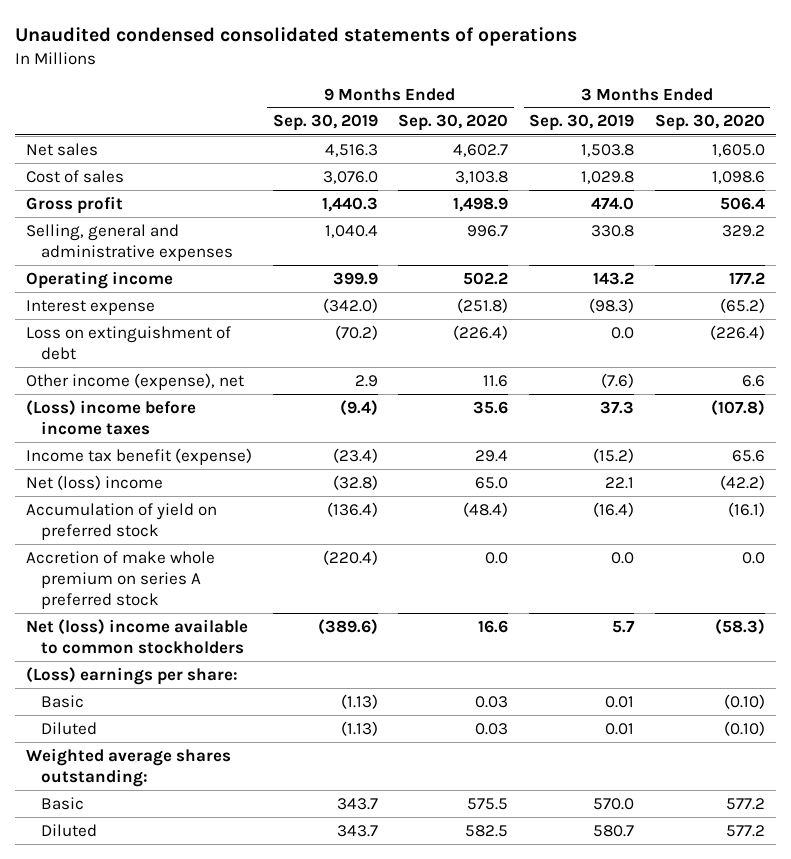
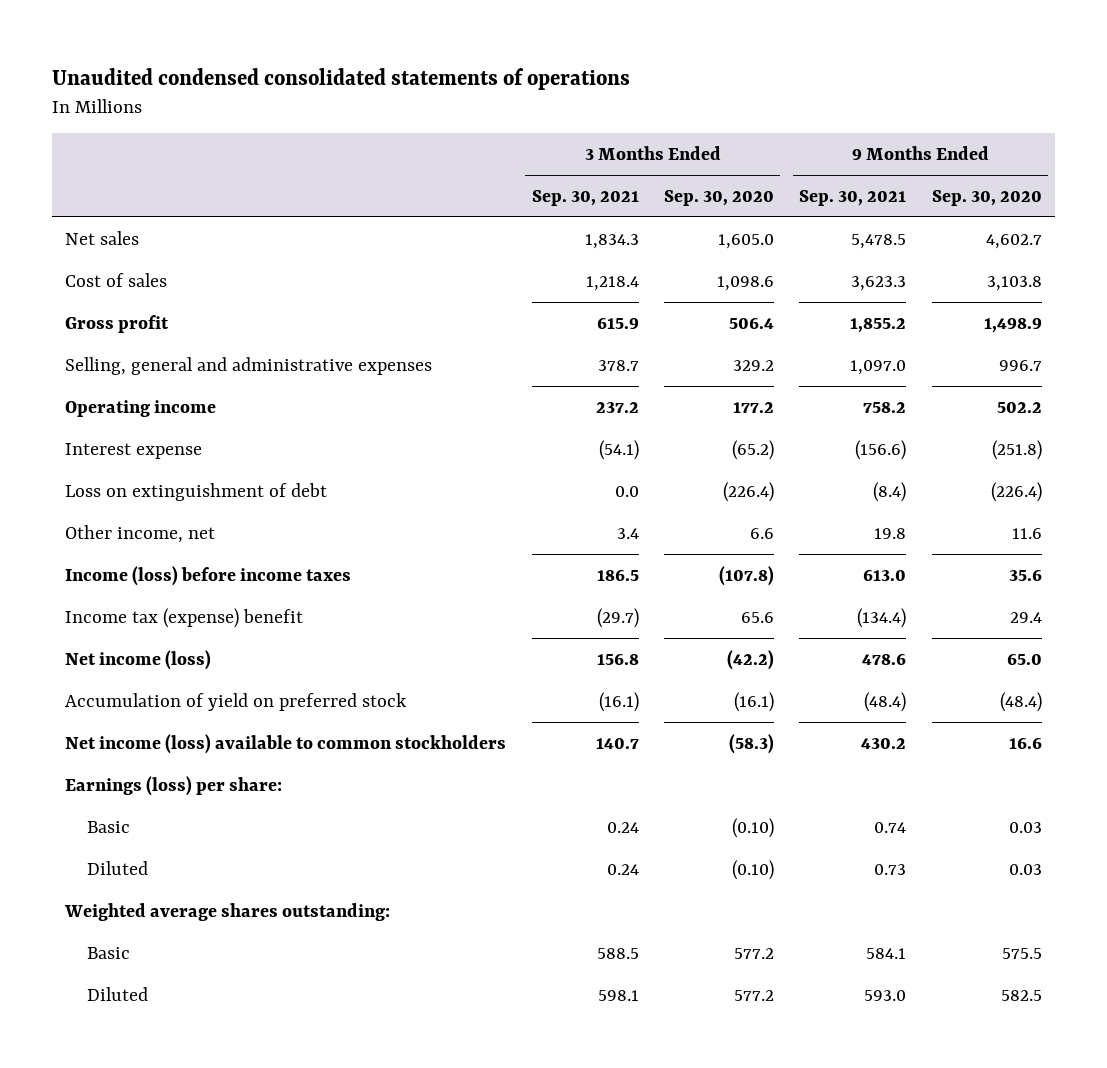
[272,114,378,132] Sep. 30, 2019 -> none
[529,114,635,132] Sep. 30, 2019 -> none
none -> [531,189,639,206] Sep. 30, 2021
none -> [799,189,907,206] Sep. 30, 2021
[25,372,244,390] Other income (expense), net -> [65,524,216,543] Other income, net
[25,399,196,435] (Loss) income before income taxes -> [65,565,352,586] Income (loss) before income taxes
[25,447,252,465] Income tax benefit (expense) -> [65,607,304,628] Income tax (expense) benefit
[25,474,163,490] Net (loss) income -> [65,649,212,670] Net income (loss)
[25,550,215,609] Accretion of make whole premium on series A preferred stock -> none
[25,618,248,654] Net (loss) income available to common stockholders -> [65,733,507,754] Net income (loss) available to common stockholders
[25,666,238,685] (Loss) earnings per share: -> [65,775,283,796] Earnings (loss) per share:

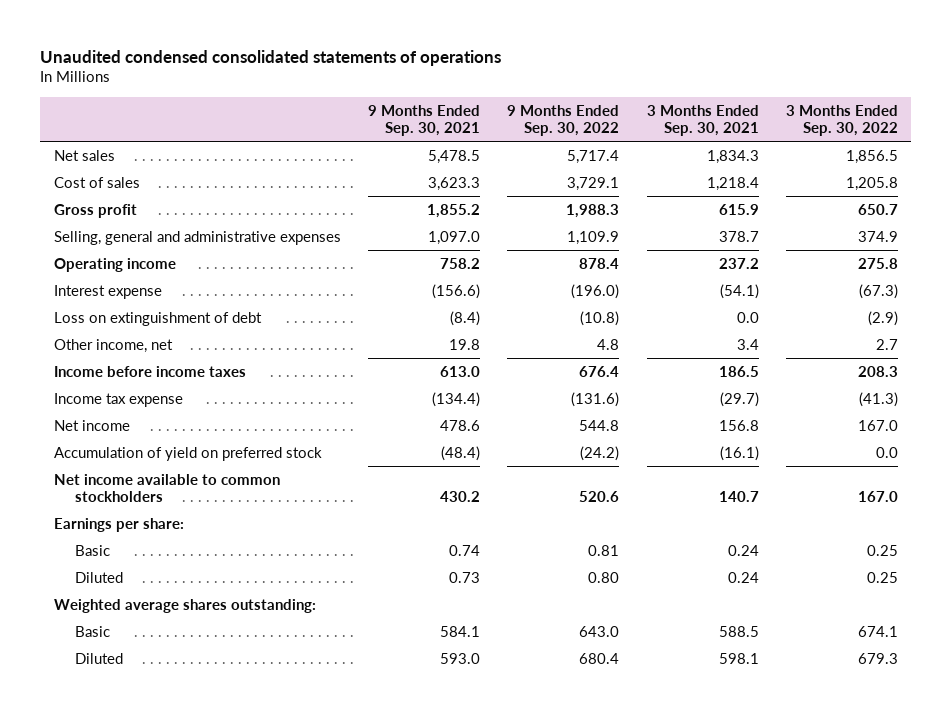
[664,189,775,206] Sep. 30, 2020 -> none
[931,189,1042,206] Sep. 30, 2020 -> none
none -> [507,104,620,137] 9 Months Ended Sep. 30, 2022
none -> [785,104,898,137] 3 Months Ended Sep. 30, 2022
[65,565,352,586] Income (loss) before income taxes -> [53,365,246,377] Income before income taxes
[65,607,304,628] Income tax (expense) benefit -> [53,392,183,407] Income tax expense
[65,649,212,670] Net income (loss) -> [53,419,130,431] Net income
[65,733,507,754] Net income (loss) available to common stockholders -> [53,473,280,503] Net income available to common stockholders
[65,775,283,796] Earnings (loss) per share: -> [53,517,184,532] Earnings per share:

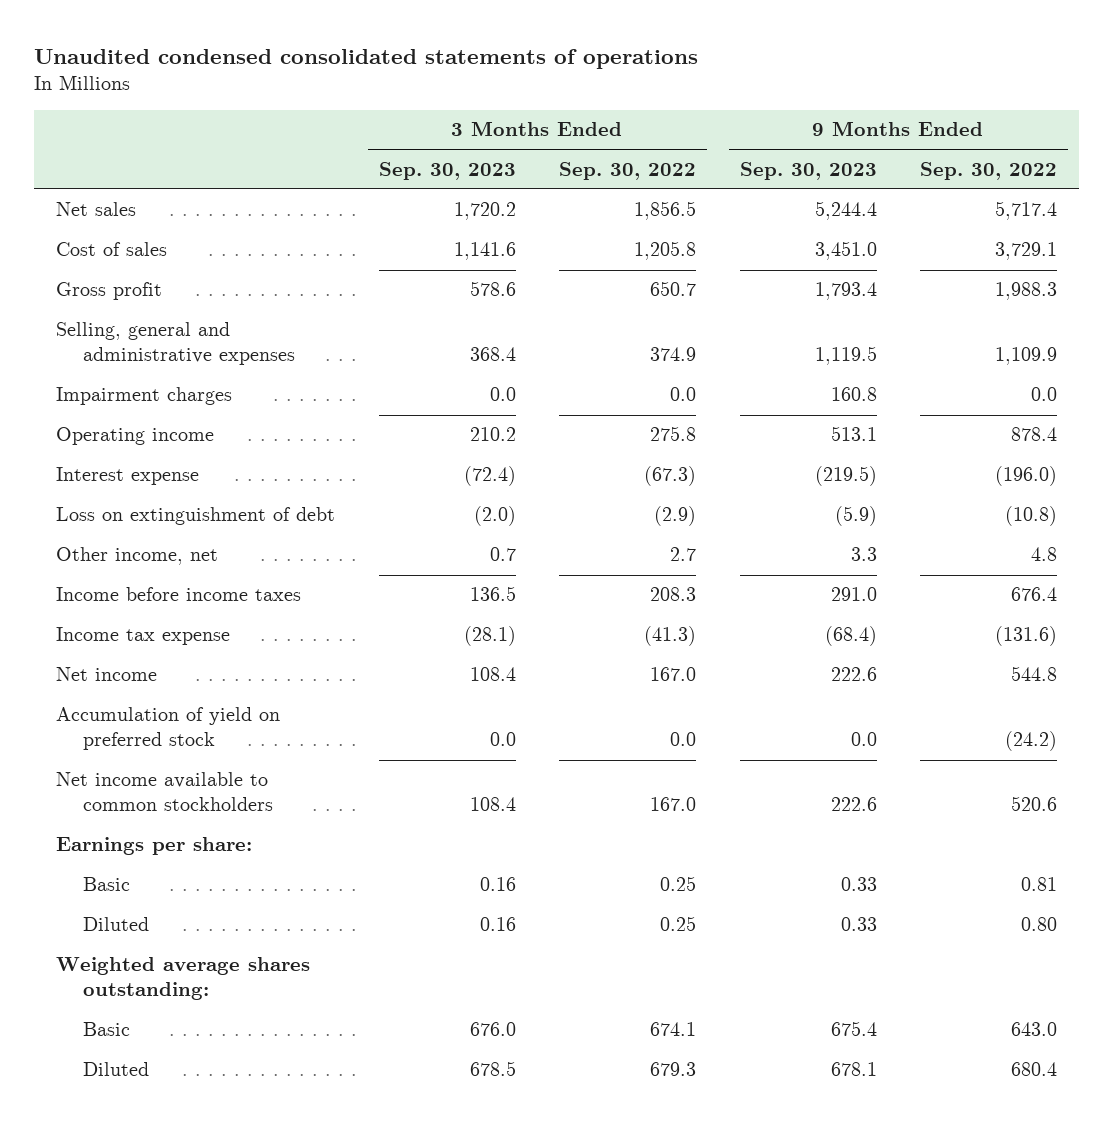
[368,104,481,137] 9 Months Ended Sep. 30, 2021 -> none
[646,104,759,137] 3 Months Ended Sep. 30, 2021 -> none
none -> [378,161,516,180] Sep. 30, 2023
none -> [739,161,877,180] Sep. 30, 2023
none -> [56,387,233,406] Impairment charges

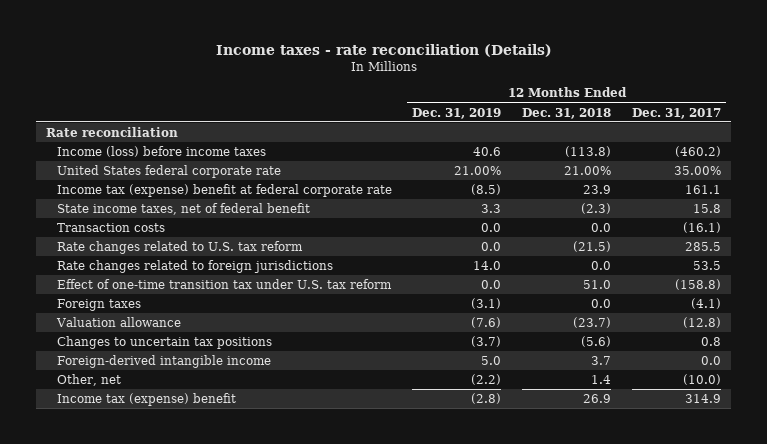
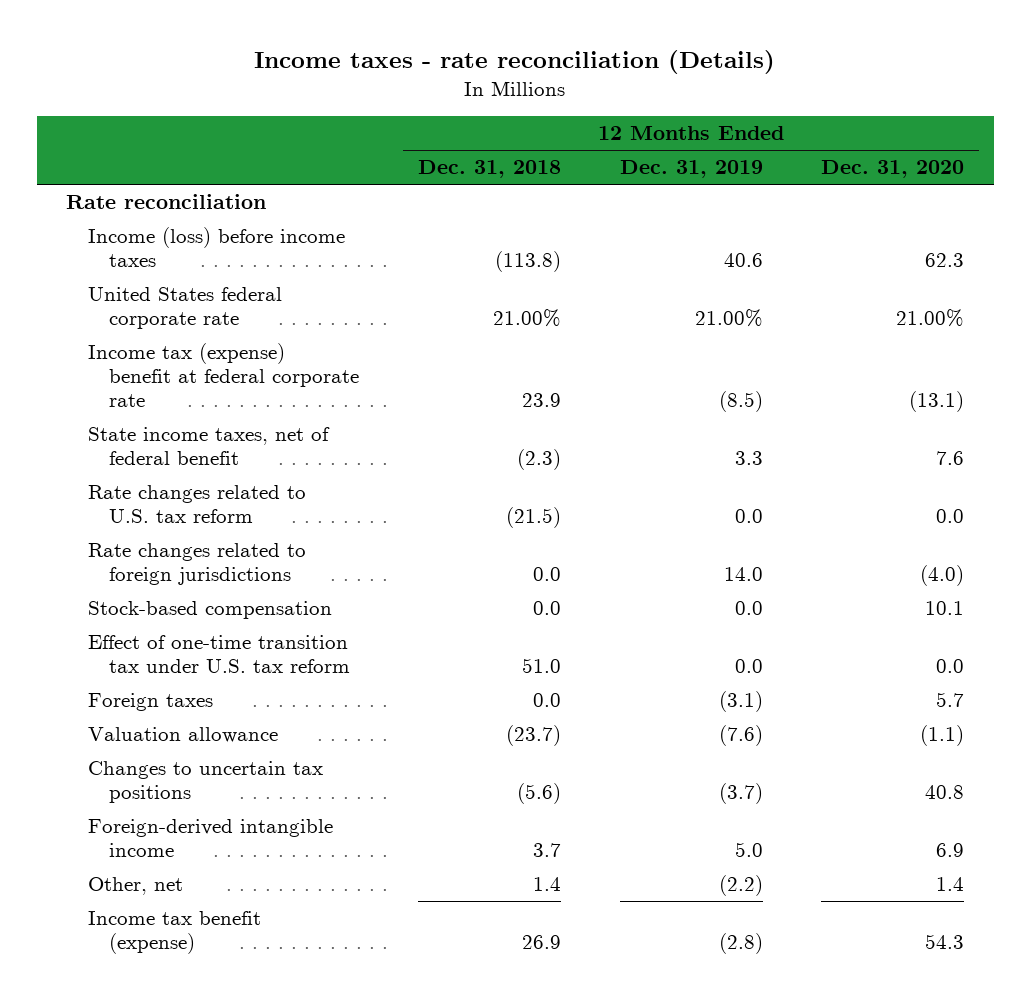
[631,107,721,119] Dec. 31, 2017 -> none
none -> [821,160,965,179] Dec. 31, 2020
[56,223,165,233] Transaction costs -> none
none -> [87,601,332,620] Stock-based compensation
[56,393,236,407] Income tax (expense) benefit -> [87,911,261,954] Income tax benefit (expense)

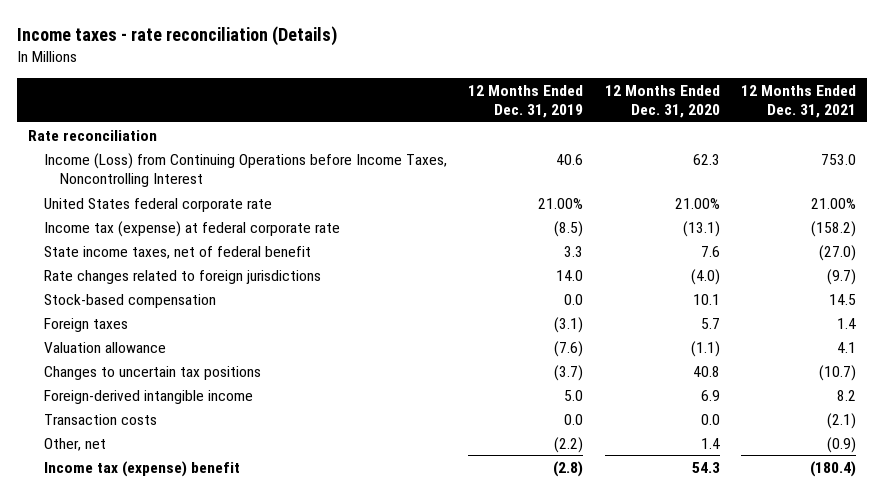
[417,160,561,179] Dec. 31, 2018 -> none
none -> [741,84,857,119] 12 Months Ended Dec. 31, 2021
[87,227,345,267] Income (loss) before income taxes -> [43,152,447,188] Income (Loss) from Continuing Operations before Income Taxes, Noncontrolling Interest
[87,343,359,407] Income tax (expense) benefit at federal corporate rate -> [43,220,340,237] Income tax (expense) at federal corporate rate
[87,485,306,523] Rate changes related to U.S. tax reform -> none
[87,635,350,673] Effect of one-time transition tax under U.S. tax reform -> none
none -> [43,413,157,425] Transaction costs
[87,911,261,954] Income tax benefit (expense) -> [43,460,240,477] Income tax (expense) benefit

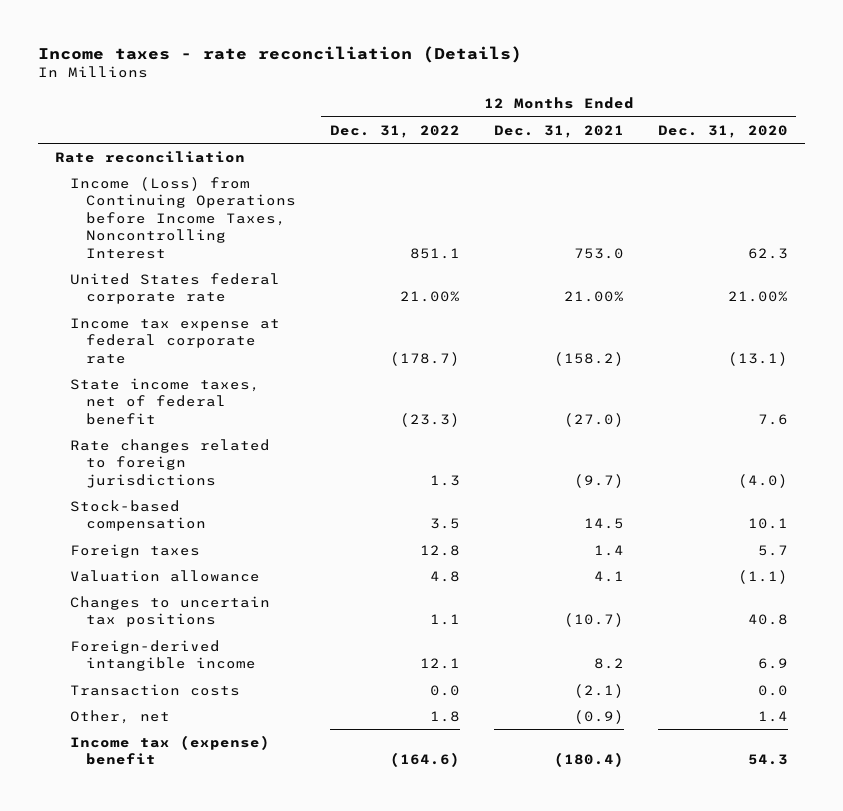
[468,84,584,119] 12 Months Ended Dec. 31, 2019 -> none
none -> [329,124,460,138] Dec. 31, 2022
[43,220,340,237] Income tax (expense) at federal corporate rate -> [70,317,281,364] Income tax expense at federal corporate rate

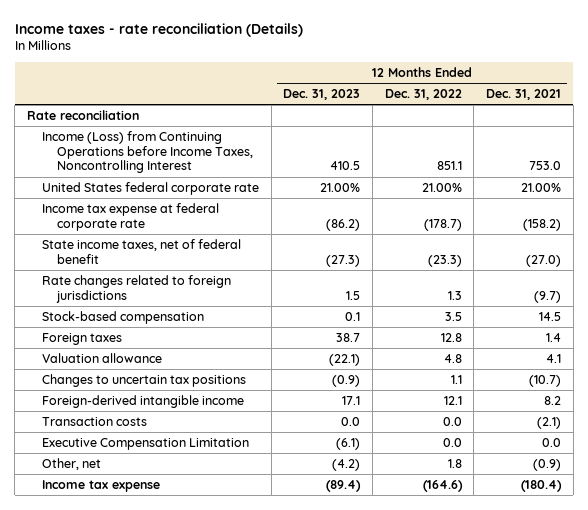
[657,124,788,138] Dec. 31, 2020 -> none
none -> [283,89,361,101] Dec. 31, 2023
none -> [42,437,250,450] Executive Compensation Limitation
[70,734,271,766] Income tax (expense) benefit -> [42,479,161,492] Income tax expense

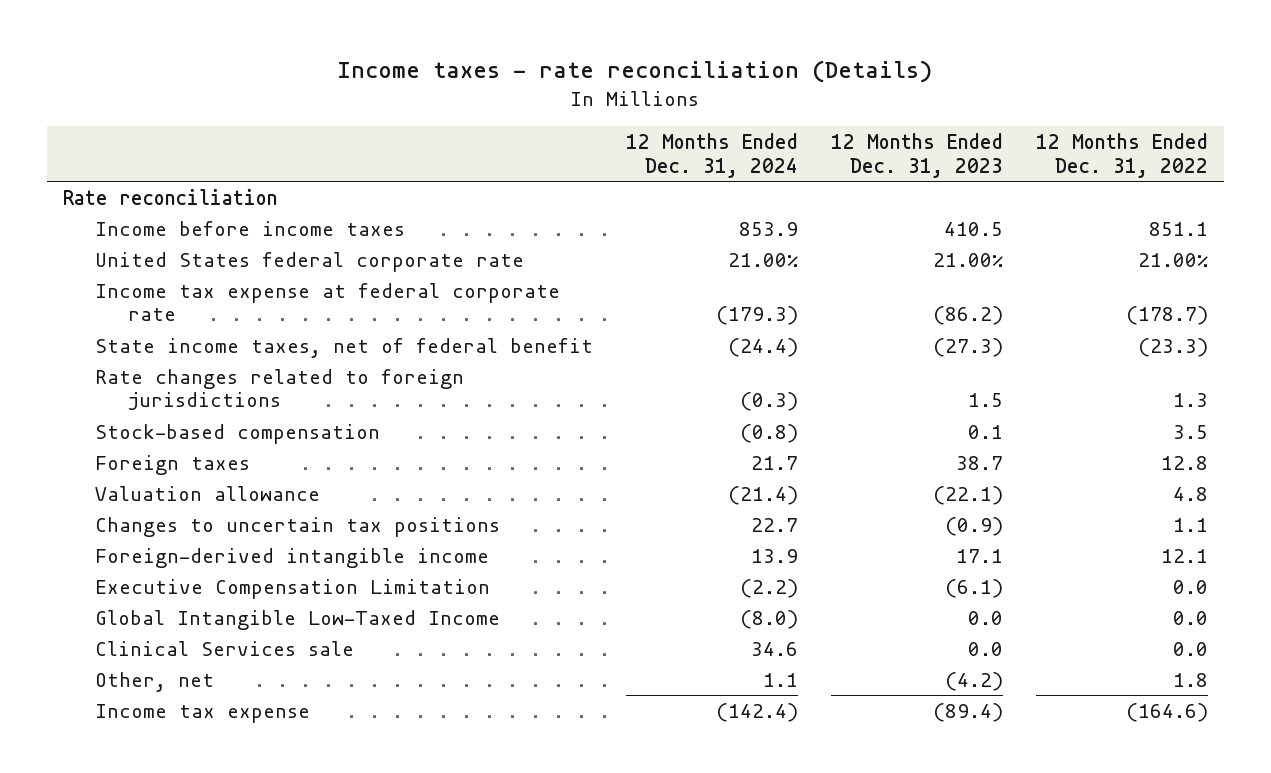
[485,89,561,101] Dec. 31, 2021 -> none
none -> [626,132,799,178] 12 Months Ended Dec. 31, 2024
[42,130,254,174] Income (Loss) from Continuing Operations before Income Taxes, Noncontrolling Interest -> [95,220,406,236] Income before income taxes
[42,416,148,426] Transaction costs -> none
none -> [95,609,501,630] Global Intangible Low-Taxed Income
none -> [95,640,355,656] Clinical Services sale

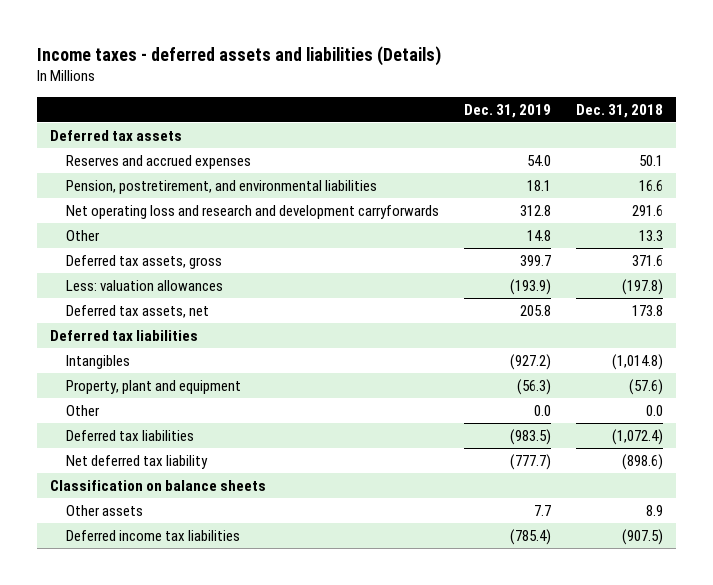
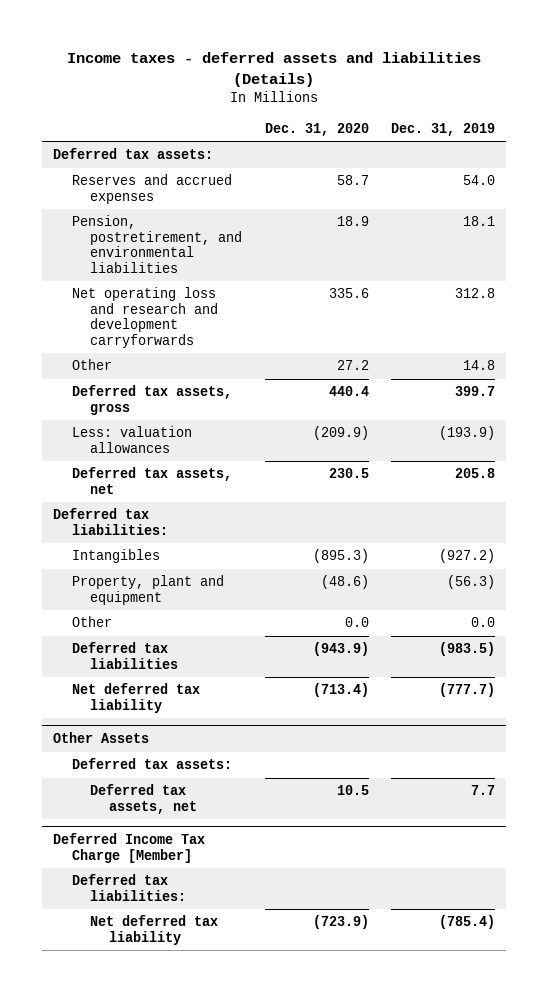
[576,103,664,118] Dec. 31, 2018 -> none
none -> [264,122,369,136] Dec. 31, 2020
[49,130,182,142] Deferred tax assets -> [53,148,214,160] Deferred tax assets:
[49,330,198,342] Deferred tax liabilities -> [53,508,168,535] Deferred tax liabilities:
[49,480,266,492] Classification on balance sheets -> none
[66,505,144,517] Other assets -> none
none -> [53,732,150,744] Other Assets
none -> [71,758,232,770] Deferred tax assets:
none -> [90,784,197,814] Deferred tax assets, net
none -> [53,833,206,863] Deferred Income Tax Charge [Member]
none -> [71,874,187,901] Deferred tax liabilities:
[66,530,241,542] Deferred income tax liabilities -> [90,915,219,945] Net deferred tax liability

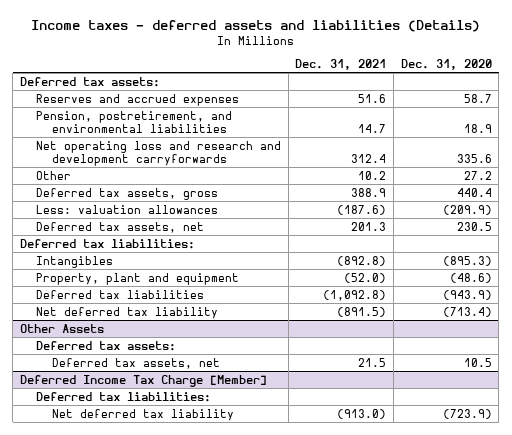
[391,122,496,136] Dec. 31, 2019 -> none
none -> [295,59,387,71] Dec. 31, 2021
[71,616,112,628] Other -> none

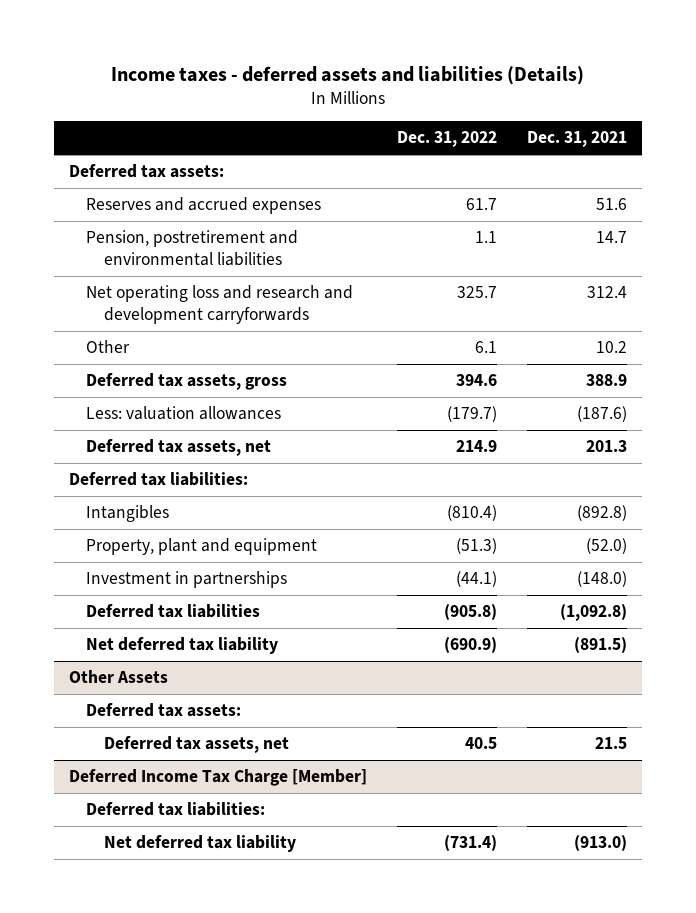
[400,59,492,71] Dec. 31, 2020 -> none
none -> [397,131,498,148] Dec. 31, 2022
[36,110,233,133] Pension, postretirement, and environmental liabilities -> [86,230,299,267] Pension, postretirement and environmental liabilities
none -> [86,571,288,589] Investment in partnerships

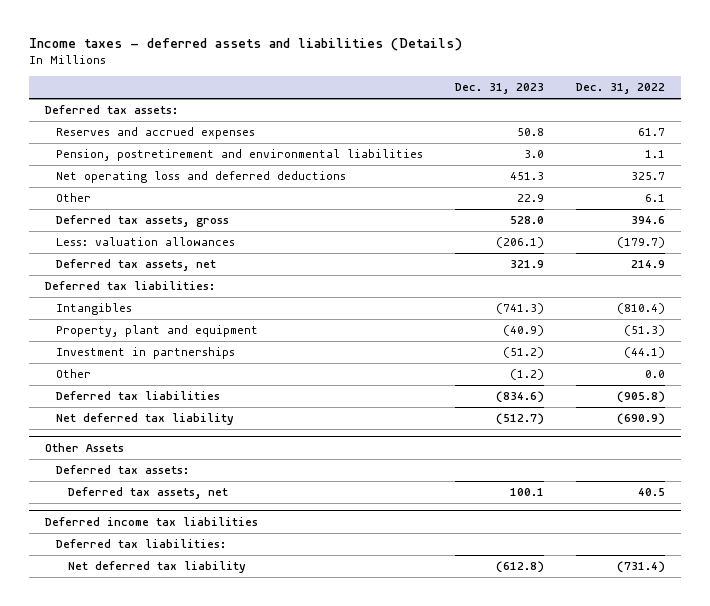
[527,131,628,148] Dec. 31, 2021 -> none
none -> [455,83,545,95] Dec. 31, 2023
[86,285,354,325] Net operating loss and research and development carryforwards -> [56,171,347,184] Net operating loss and deferred deductions
none -> [56,369,92,379] Other
[68,769,367,787] Deferred Income Tax Charge [Member] -> [45,516,259,526] Deferred income tax liabilities

